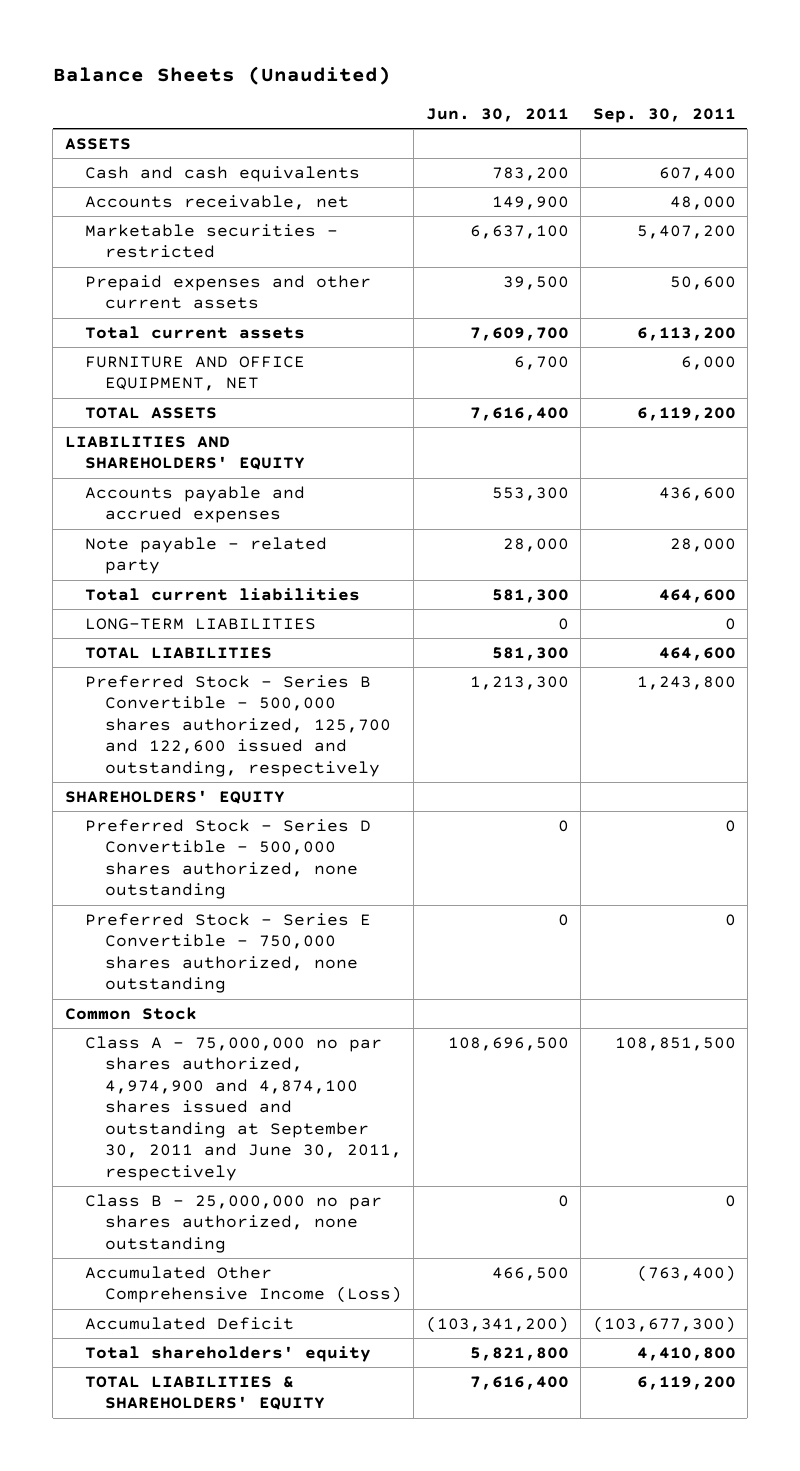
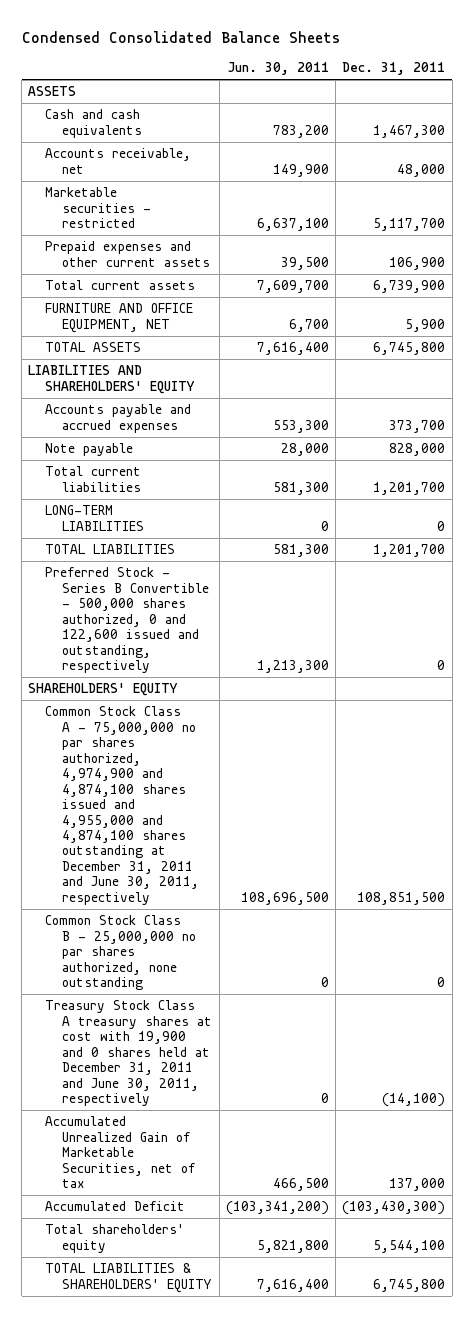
[52,65,391,85] Balance Sheets (Unaudited) -> [21,30,340,43] Condensed Consolidated Balance Sheets
[592,107,736,123] Sep. 30, 2011 -> none
none -> [342,62,446,76] Dec. 31, 2011
[84,536,327,575] Note payable - related party -> [45,443,134,457] Note payable
[84,674,391,777] Preferred Stock - Series B Convertible - 500,000 shares authorized, 125,700 and 122,600 issued and outstanding, respectively -> [45,567,210,674] Preferred Stock - Series B Convertible - 500,000 shares authorized, 0 and 122,600 issued and outstanding, respectively
[84,818,371,900] Preferred Stock - Series D Convertible - 500,000 shares authorized, none outstanding -> none
[84,912,371,994] Preferred Stock - Series E Convertible - 750,000 shares authorized, none outstanding -> none
[64,1006,197,1020] Common Stock -> none
[84,1035,402,1181] Class A - 75,000,000 no par shares authorized, 4,974,900 and 4,874,100 shares issued and outstanding at September 30, 2011 and June 30, 2011, respectively -> [45,706,200,905] Common Stock Class A - 75,000,000 no par shares authorized, 4,974,900 and 4,874,100 shares issued and 4,955,000 and 4,874,100 shares outstanding at December 31, 2011 and June 30, 2011, respectively
[84,1193,382,1253] Class B - 25,000,000 no par shares authorized, none outstanding -> [45,915,197,991] Common Stock Class B - 25,000,000 no par shares authorized, none outstanding
none -> [45,1000,213,1107] Treasury Stock Class A treasury shares at cost with 19,900 and 0 shares held at December 31, 2011 and June 30, 2011, respectively
[84,1265,402,1304] Accumulated Other Comprehensive Income (Loss) -> [45,1116,196,1189] Accumulated Unrealized Gain of Marketable Securities, net of tax

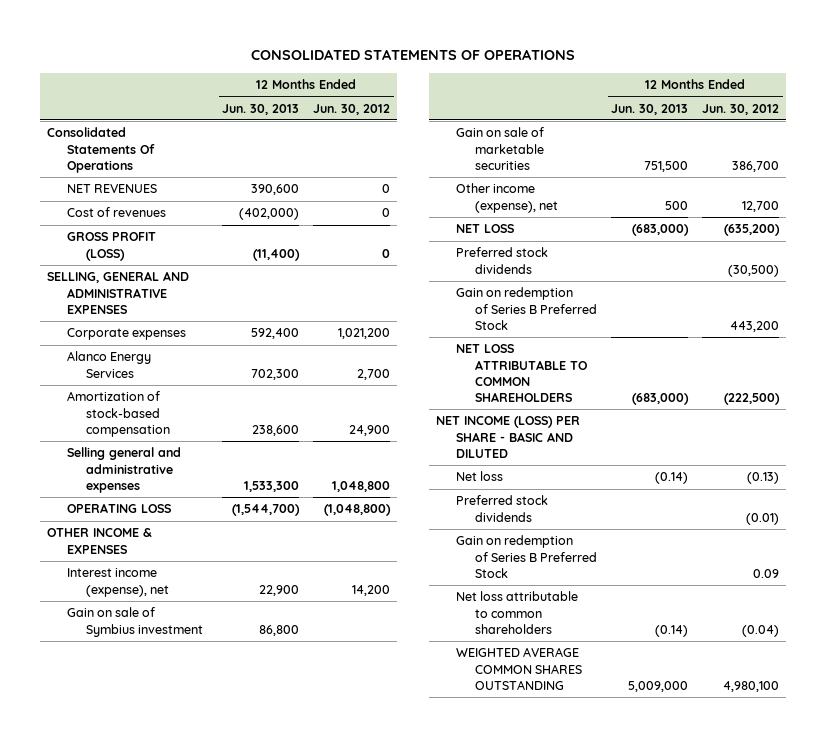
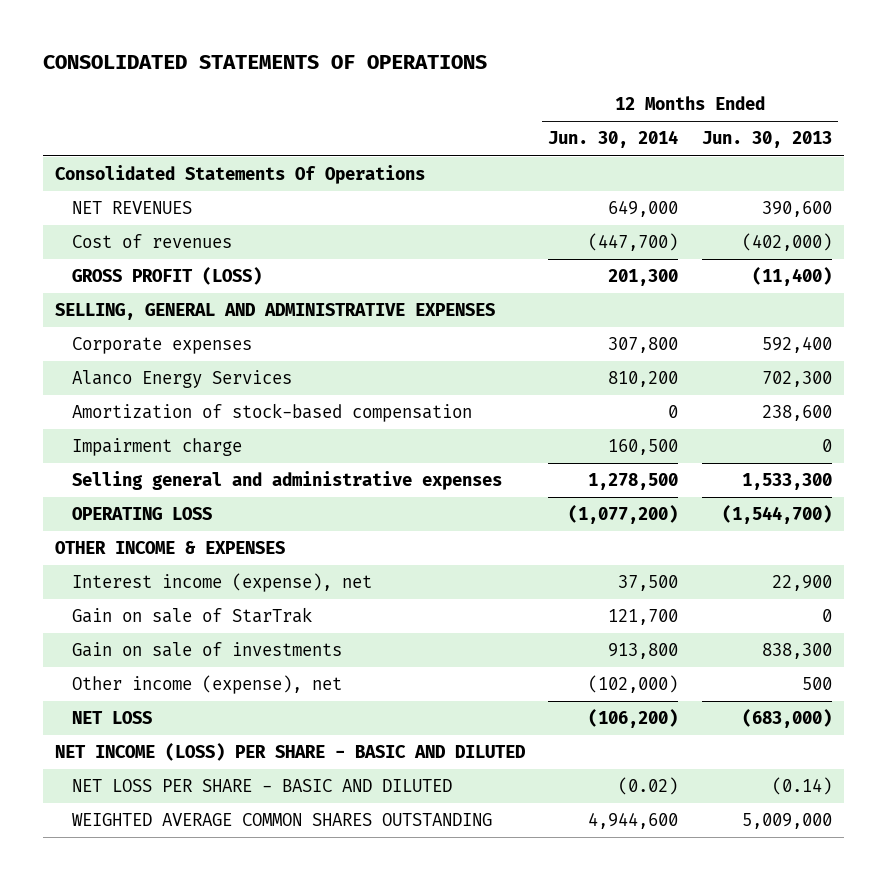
[313,103,391,115] Jun. 30, 2012 -> none
none -> [548,130,679,149] Jun. 30, 2014
none -> [72,438,243,457] Impairment charge
[66,607,204,637] Gain on sale of Symbius investment -> [72,607,313,624] Gain on sale of StarTrak
[259,624,300,636] 86,800 -> [822,609,833,623] 0
[455,127,545,170] Gain on sale of marketable securities -> [72,642,343,658] Gain on sale of investments
[644,160,689,172] 751,500 -> [762,643,833,660] 838,300
[455,247,548,274] Preferred stock dividends -> none
[455,287,598,330] Gain on redemption of Series B Preferred Stock -> none
[455,344,588,402] NET LOSS ATTRIBUTABLE TO COMMON SHAREHOLDERS -> none
[455,471,503,482] Net loss -> none
[455,495,548,522] Preferred stock dividends -> none
[455,535,598,578] Gain on redemption of Series B Preferred Stock -> none
[455,591,578,634] Net loss attributable to common shareholders -> [72,779,453,793] NET LOSS PER SHARE - BASIC AND DILUTED

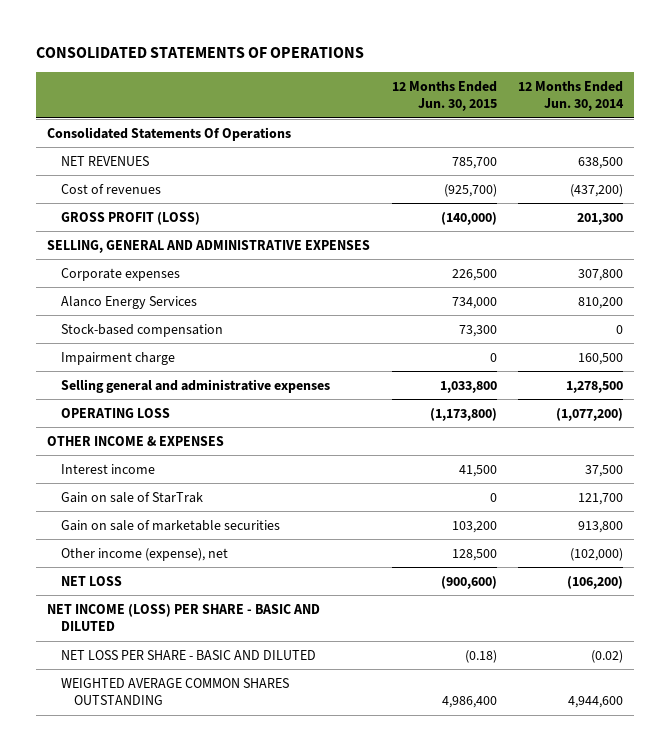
[702,131,833,149] Jun. 30, 2013 -> none
none -> [391,80,497,111] 12 Months Ended Jun. 30, 2015
[608,200,679,218] 649,000 -> [577,156,623,169] 638,500
[588,233,679,252] (447,700) -> [569,183,623,197] (437,200)
[72,403,473,423] Amortization of stock-based compensation -> [60,323,223,337] Stock-based compensation
[72,573,373,593] Interest income (expense), net -> [60,463,155,474] Interest income
[72,642,343,658] Gain on sale of investments -> [60,519,280,531] Gain on sale of marketable securities

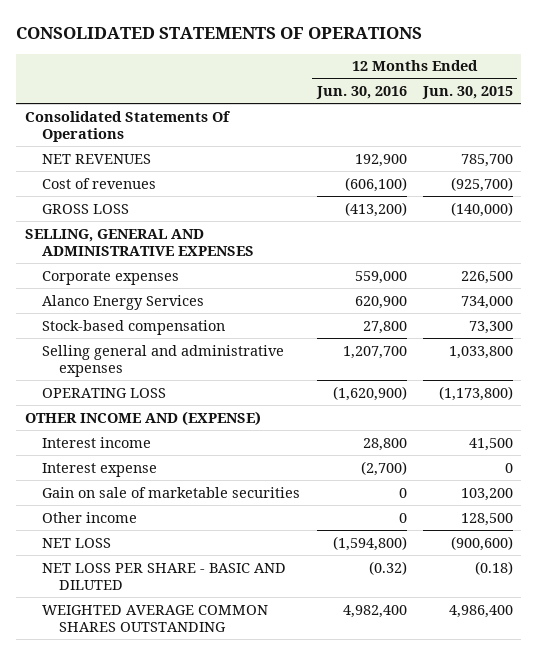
[517,80,624,111] 12 Months Ended Jun. 30, 2014 -> none
none -> [315,85,407,99] Jun. 30, 2016
[60,211,200,225] GROSS PROFIT (LOSS) -> [41,203,129,214] GROSS LOSS
[60,351,175,365] Impairment charge -> none
[47,435,225,446] OTHER INCOME & EXPENSES -> [24,410,261,426] OTHER INCOME AND (EXPENSE)
[60,491,203,503] Gain on sale of StarTrak -> none
none -> [41,462,157,477] Interest expense
[60,547,228,561] Other income (expense), net -> [41,511,137,523] Other income
[47,603,321,632] NET INCOME (LOSS) PER SHARE - BASIC AND DILUTED -> none

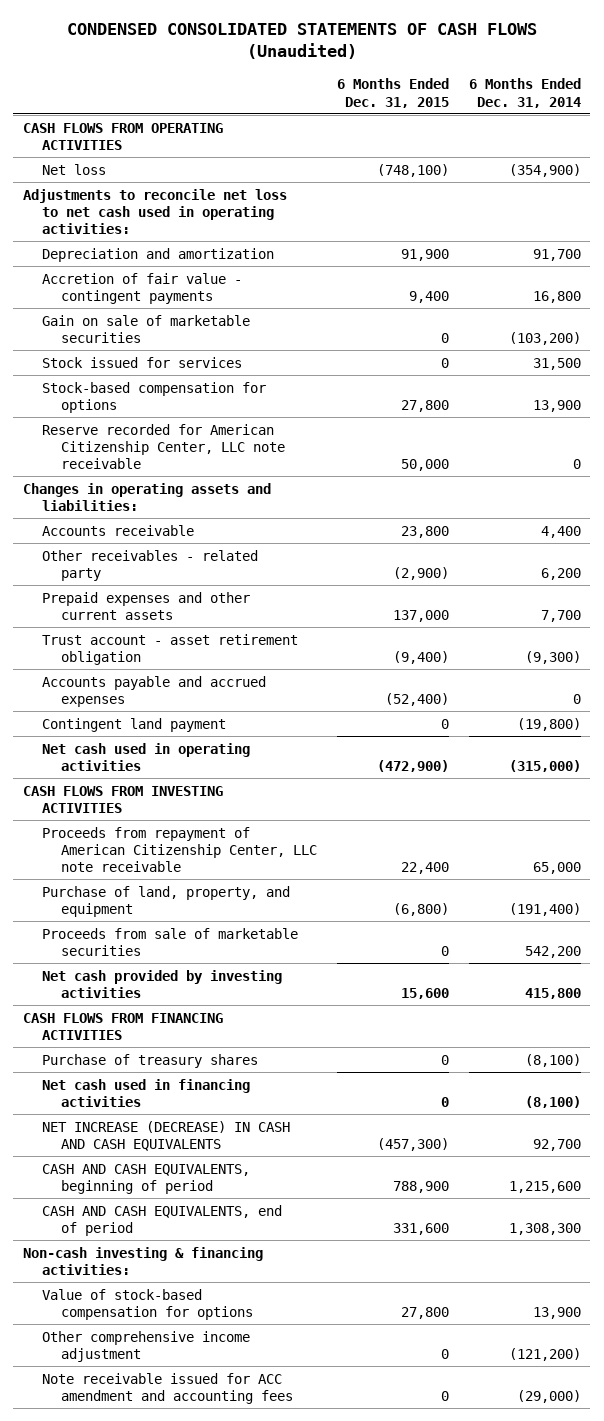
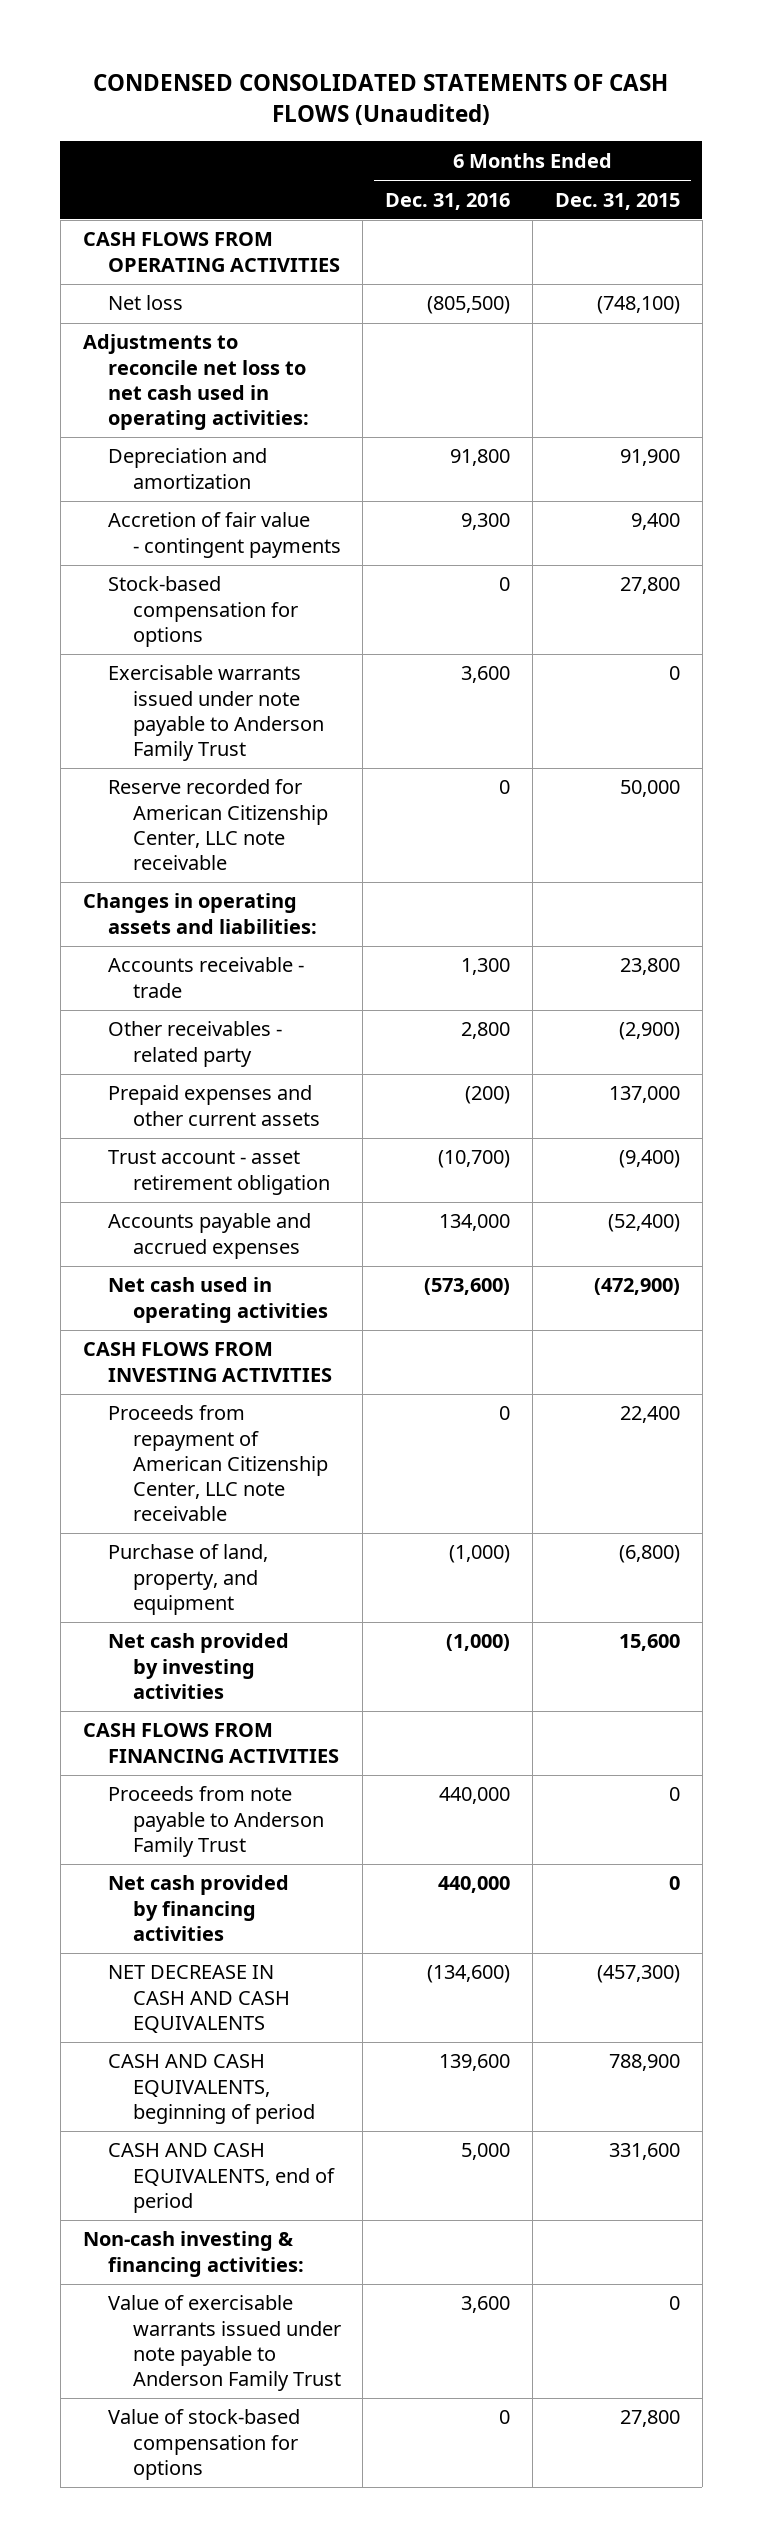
[468,78,581,108] 6 Months Ended Dec. 31, 2014 -> none
none -> [385,192,511,210] Dec. 31, 2016
[42,314,251,343] Gain on sale of marketable securities -> none
[42,356,243,368] Stock issued for services -> none
none -> [107,665,324,761] Exercisable warrants issued under note payable to Anderson Family Trust
[42,524,195,536] Accounts receivable -> [107,957,304,998] Accounts receivable - trade
[42,717,227,732] Contingent land payment -> none
[42,927,299,956] Proceeds from sale of marketable securities -> none
[42,1053,259,1068] Purchase of treasury shares -> none
none -> [107,1786,324,1857] Proceeds from note payable to Anderson Family Trust
[42,1078,251,1107] Net cash used in financing activities -> [107,1875,289,1941] Net cash provided by financing activities
[42,1120,291,1151] NET INCREASE (DECREASE) IN CASH AND CASH EQUIVALENTS -> [107,1965,290,2033] NET DECREASE IN CASH AND CASH EQUIVALENTS
none -> [107,2295,341,2391] Value of exercisable warrants issued under note payable to Anderson Family Trust
[42,1330,251,1362] Other comprehensive income adjustment -> none
[42,1372,294,1404] Note receivable issued for ACC amendment and accounting fees -> none

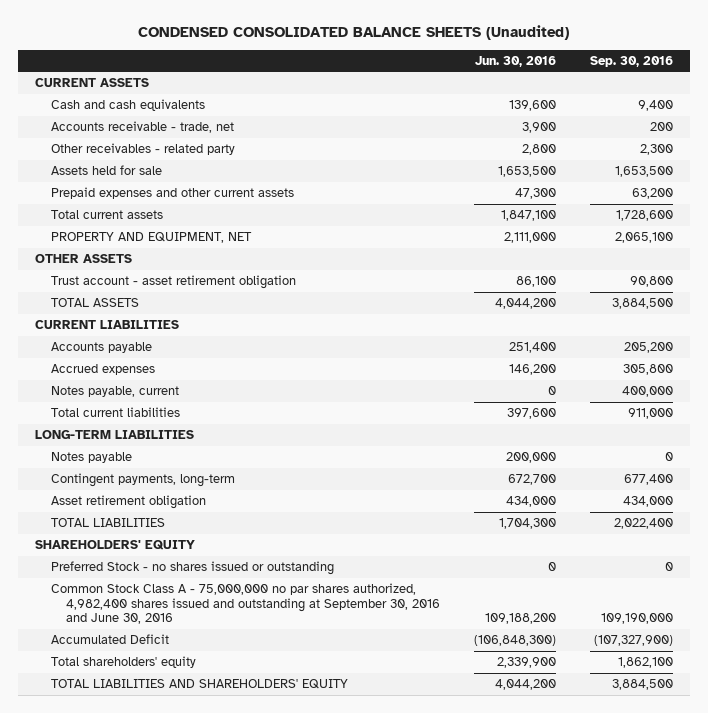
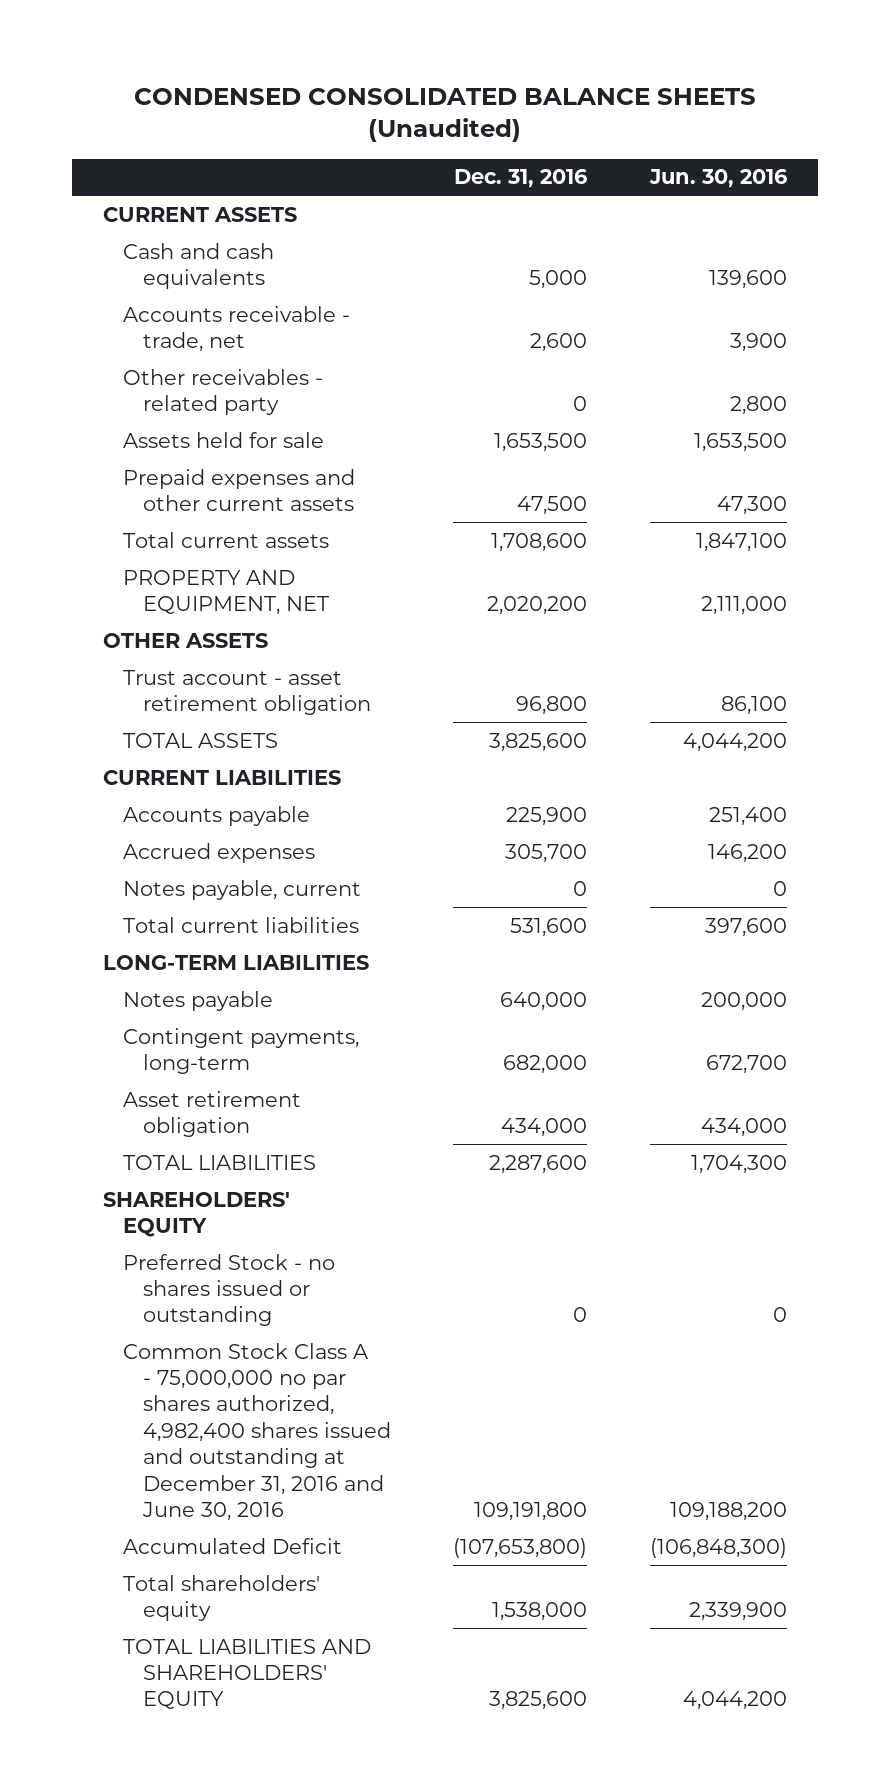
[590,55,674,67] Sep. 30, 2016 -> none
none -> [454,169,588,189] Dec. 31, 2016
[50,583,441,625] Common Stock Class A - 75,000,000 no par shares authorized, 4,982,400 shares issued and outstanding at September 30, 2016 and June 30, 2016 -> [122,1342,391,1521] Common Stock Class A - 75,000,000 no par shares authorized, 4,982,400 shares issued and outstanding at December 31, 2016 and June 30, 2016

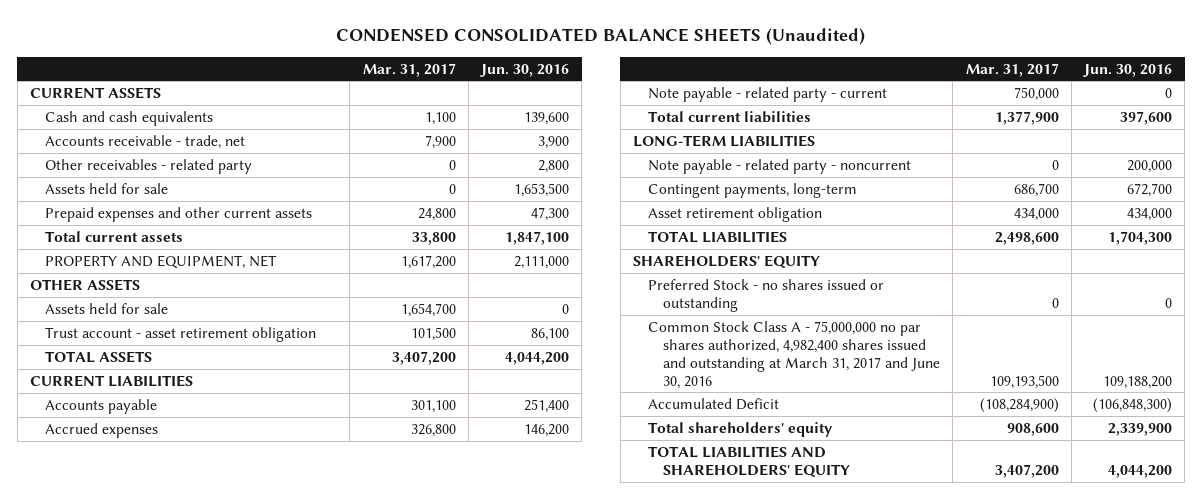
[454,169,588,189] Dec. 31, 2016 -> none
none -> [362,62,456,77] Mar. 31, 2017
none -> [45,302,169,314] Assets held for sale
[122,879,361,900] Notes payable, current -> [648,86,888,102] Note payable - related party - current
[122,990,273,1011] Notes payable -> [648,158,912,174] Note payable - related party - noncurrent
[122,1342,391,1521] Common Stock Class A - 75,000,000 no par shares authorized, 4,982,400 shares issued and outstanding at December 31, 2016 and June 30, 2016 -> [648,320,941,389] Common Stock Class A - 75,000,000 no par shares authorized, 4,982,400 shares issued and outstanding at March 31, 2017 and June 30, 2016

